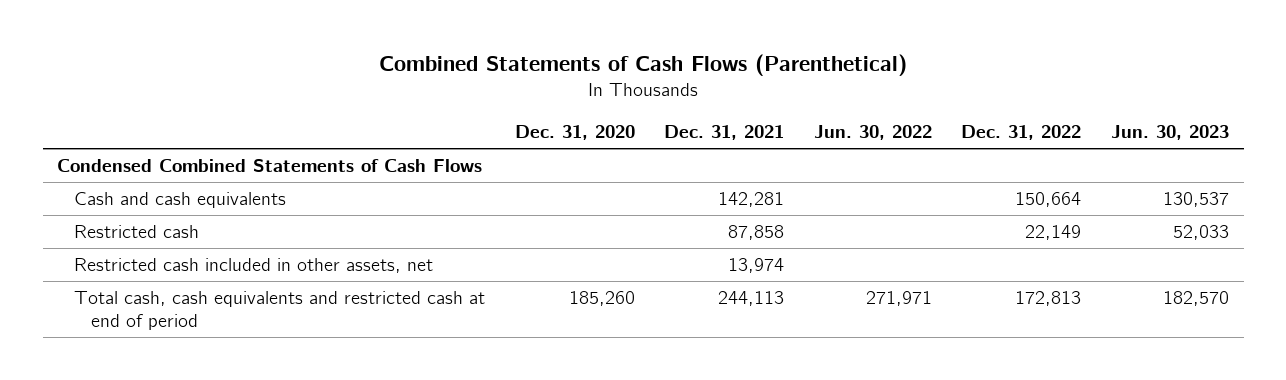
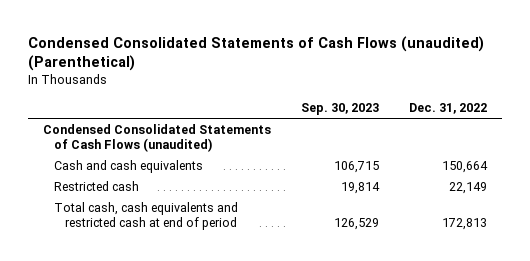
[379,54,908,77] Combined Statements of Cash Flows (Parenthetical) -> [28,35,485,72] Condensed Consolidated Statements of Cash Flows (unaudited) (Parenthetical)
[514,124,635,140] Dec. 31, 2020 -> none
[664,124,785,140] Dec. 31, 2021 -> none
[813,124,932,140] Jun. 30, 2022 -> none
[1110,124,1229,140] Jun. 30, 2023 -> none
none -> [301,102,380,115] Sep. 30, 2023
[57,159,483,173] Condensed Combined Statements of Cash Flows -> [43,124,272,152] Condensed Consolidated Statements of Cash Flows (unaudited)
[73,258,433,274] Restricted cash included in other assets, net -> none

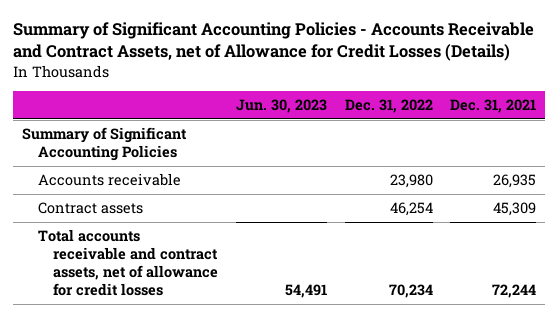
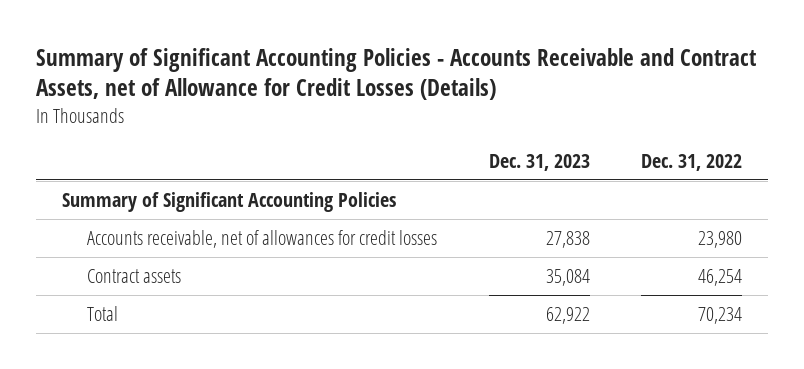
[236,98,328,113] Jun. 30, 2023 -> none
[450,98,537,113] Dec. 31, 2021 -> none
none -> [488,153,590,171] Dec. 31, 2023
[37,173,181,187] Accounts receivable -> [86,229,437,248] Accounts receivable, net of allowances for credit losses
[37,229,219,297] Total accounts receivable and contract assets, net of allowance for credit losses -> [86,305,118,321] Total

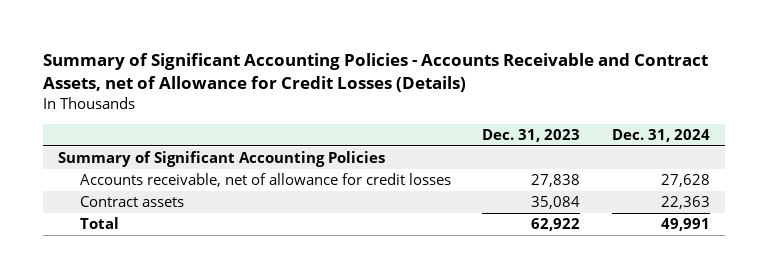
[641,153,743,171] Dec. 31, 2022 -> none
none -> [611,129,710,143] Dec. 31, 2024
[86,229,437,248] Accounts receivable, net of allowances for credit losses -> [79,173,451,188] Accounts receivable, net of allowance for credit losses

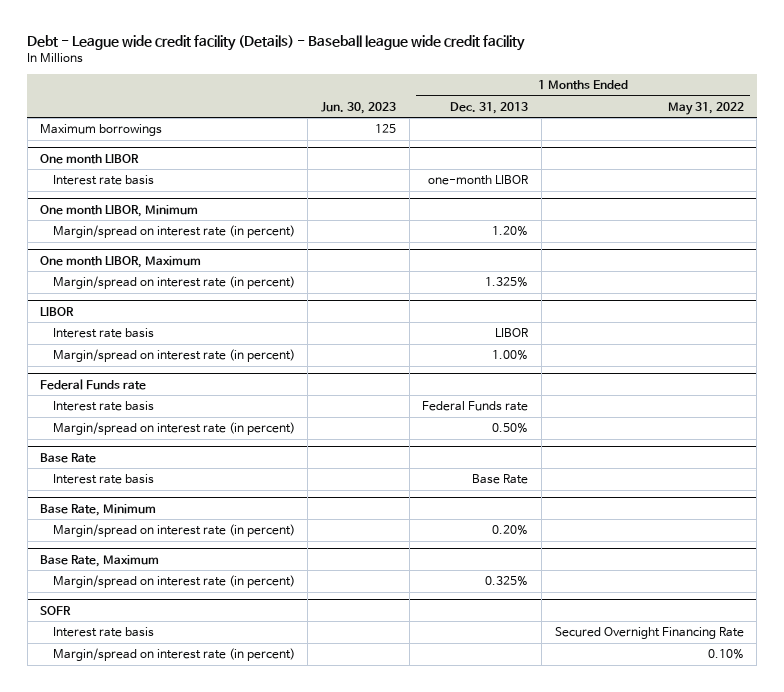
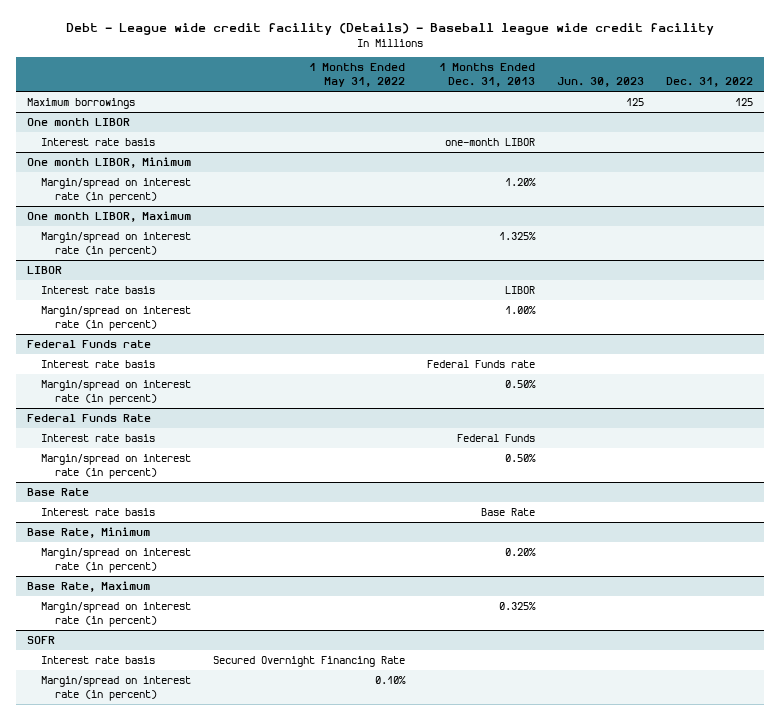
none -> [666,76,754,87] Dec. 31, 2022
none -> [26,414,151,423] Federal Funds Rate
none -> [41,434,156,443] Interest rate basis
none -> [41,454,192,479] Margin/spread on interest rate (in percent)

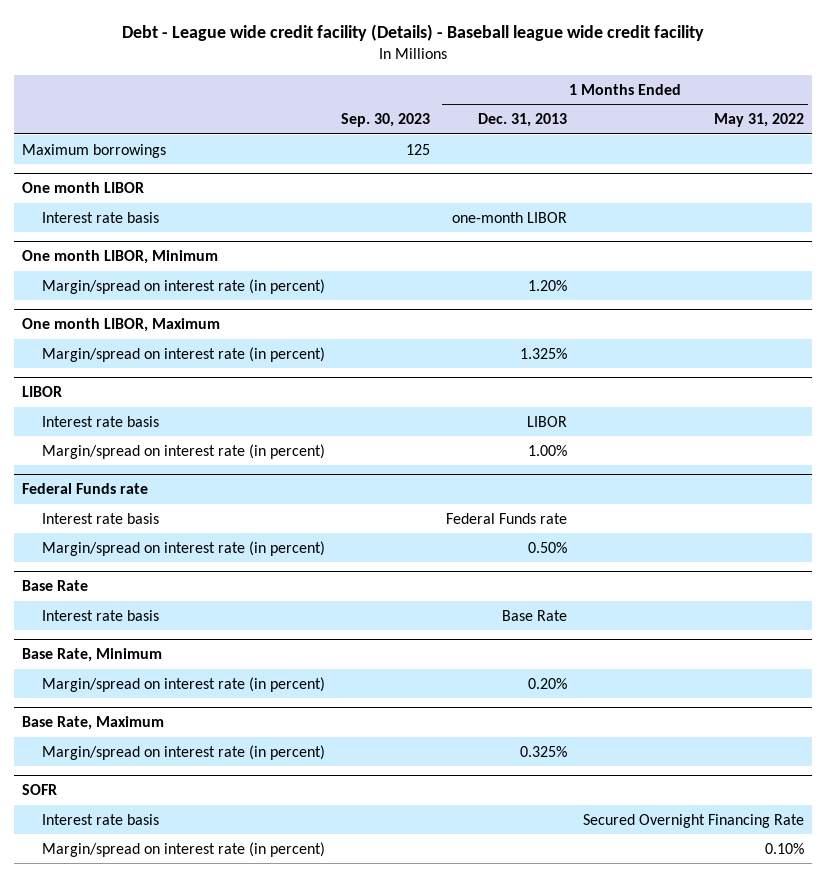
[557,76,645,87] Jun. 30, 2023 -> none
[666,76,754,87] Dec. 31, 2022 -> none
none -> [340,113,430,128] Sep. 30, 2023
[26,414,151,423] Federal Funds Rate -> none
[41,434,156,443] Interest rate basis -> none
[41,454,192,479] Margin/spread on interest rate (in percent) -> none

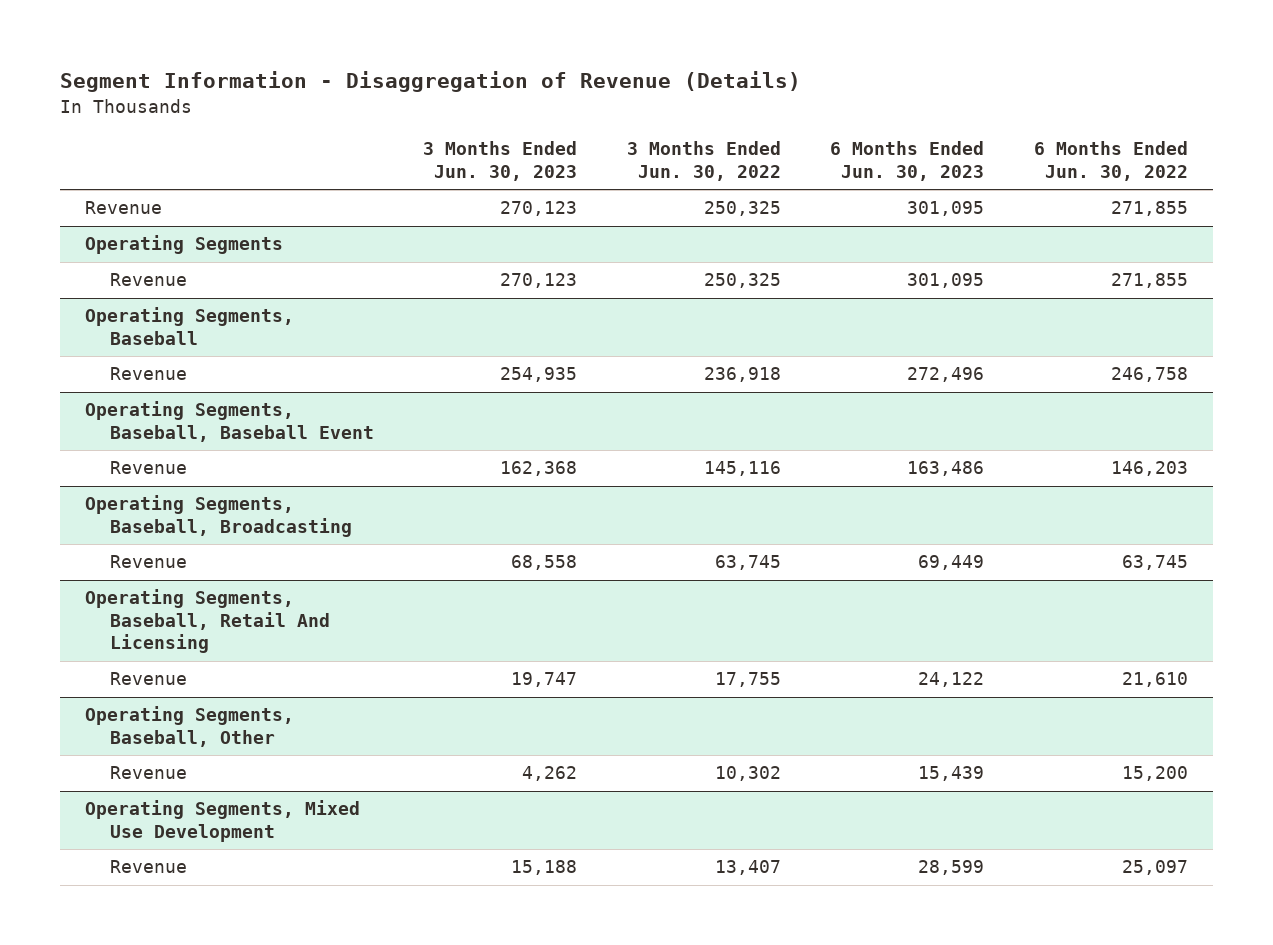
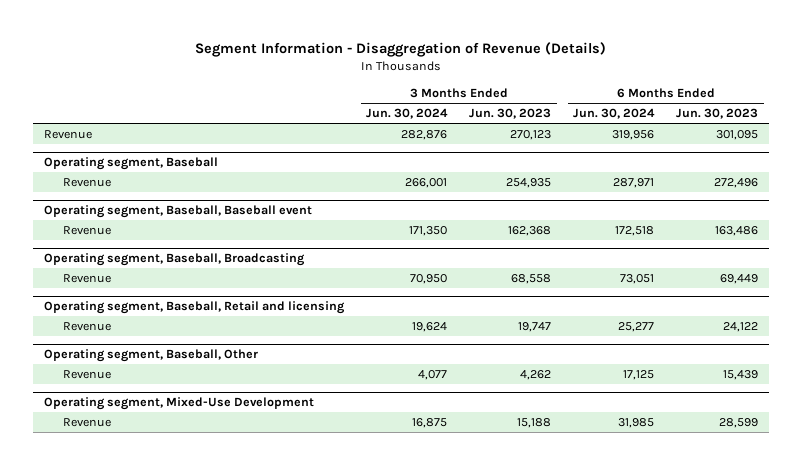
[626,141,781,181] 3 Months Ended Jun. 30, 2022 -> none
[1034,141,1189,181] 6 Months Ended Jun. 30, 2022 -> none
none -> [366,108,449,120] Jun. 30, 2024
none -> [573,108,656,120] Jun. 30, 2024
[85,235,284,255] Operating Segments -> none
[109,273,187,287] Revenue -> none
[85,307,295,345] Operating Segments, Baseball -> [44,157,219,171] Operating segment, Baseball
[85,401,374,442] Operating Segments, Baseball, Baseball Event -> [44,205,313,219] Operating segment, Baseball, Baseball event
[85,495,352,537] Operating Segments, Baseball, Broadcasting -> [44,253,306,267] Operating segment, Baseball, Broadcasting
[85,589,330,654] Operating Segments, Baseball, Retail And Licensing -> [44,301,346,315] Operating segment, Baseball, Retail and licensing
[85,706,295,747] Operating Segments, Baseball, Other -> [44,349,259,363] Operating segment, Baseball, Other
[85,800,361,842] Operating Segments, Mixed Use Development -> [44,397,315,411] Operating segment, Mixed-Use Development

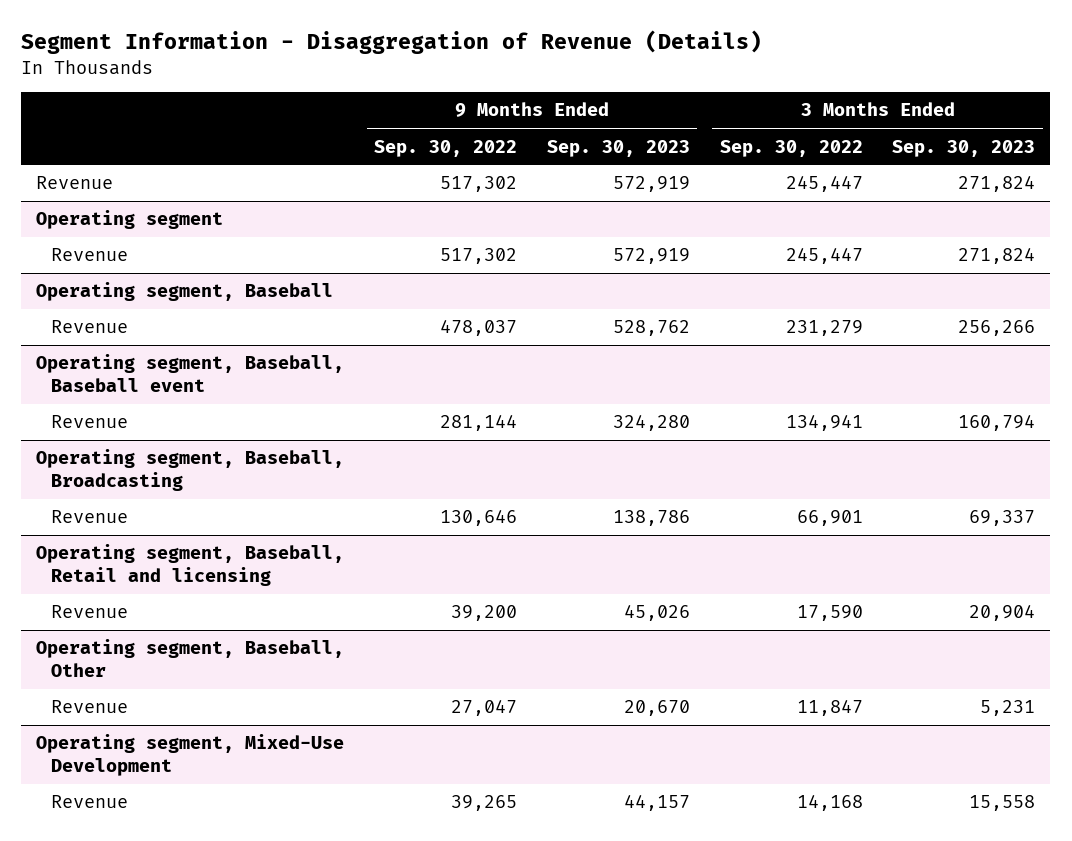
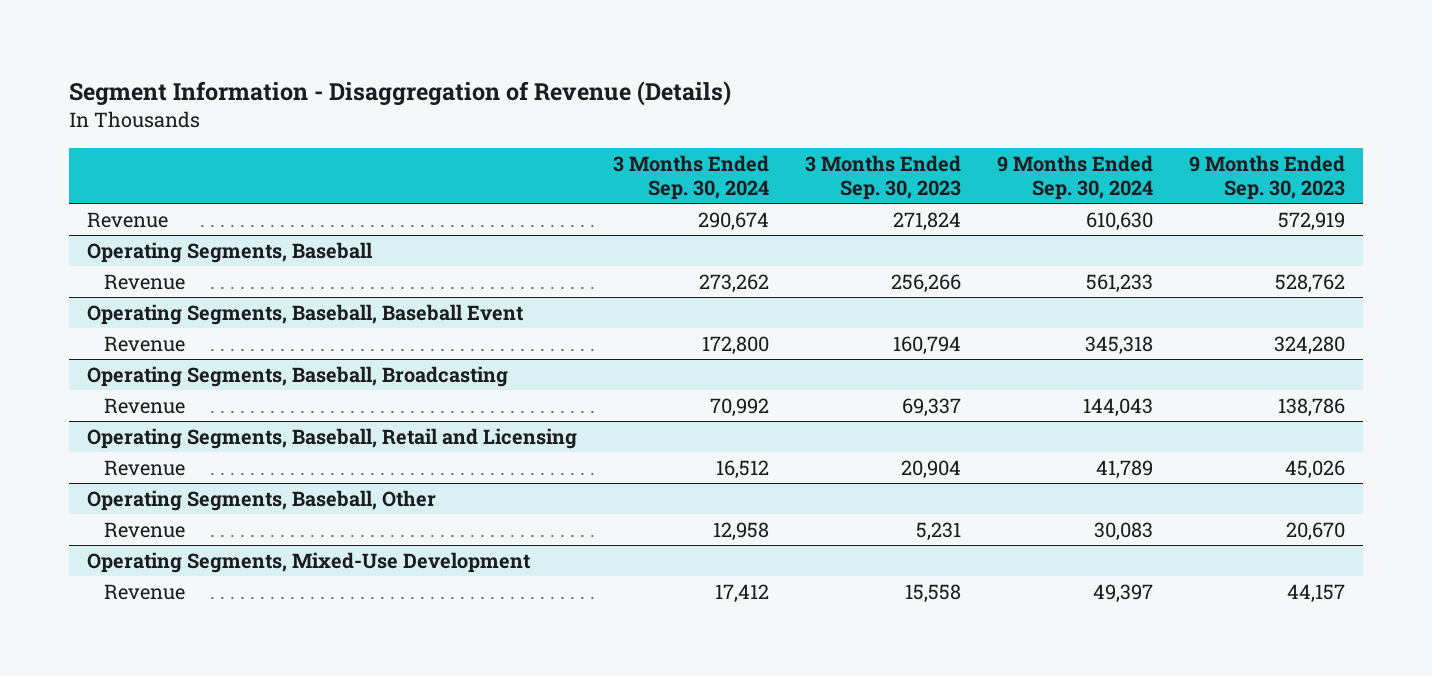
[373,139,517,157] Sep. 30, 2022 -> none
[719,139,863,157] Sep. 30, 2022 -> none
none -> [612,154,769,200] 3 Months Ended Sep. 30, 2024
none -> [996,154,1153,200] 9 Months Ended Sep. 30, 2024
[36,210,224,230] Operating segment -> none
[50,248,128,262] Revenue -> none
[36,282,334,302] Operating segment, Baseball -> [86,242,373,264] Operating Segments, Baseball
[36,354,345,392] Operating segment, Baseball, Baseball event -> [86,304,523,326] Operating Segments, Baseball, Baseball Event
[36,449,345,491] Operating segment, Baseball, Broadcasting -> [86,366,508,388] Operating Segments, Baseball, Broadcasting
[36,544,345,586] Operating segment, Baseball, Retail and licensing -> [86,428,577,450] Operating Segments, Baseball, Retail and Licensing
[36,639,345,677] Operating segment, Baseball, Other -> [86,490,436,512] Operating Segments, Baseball, Other
[36,734,345,776] Operating segment, Mixed-Use Development -> [86,552,530,574] Operating Segments, Mixed-Use Development

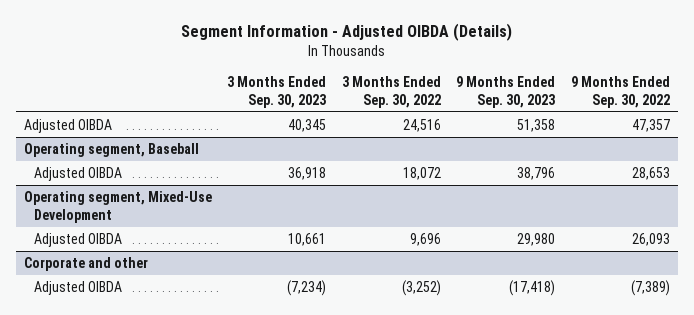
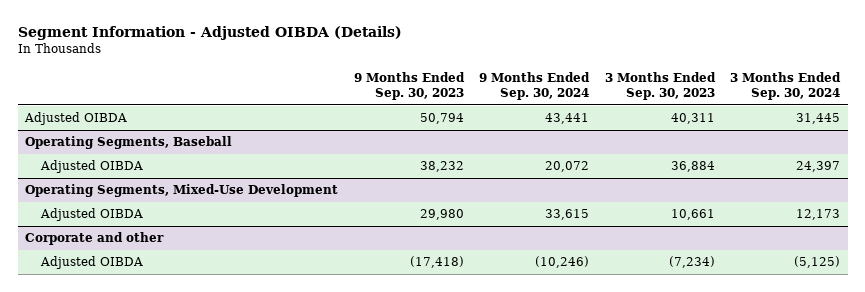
[341,76,441,108] 3 Months Ended Sep. 30, 2022 -> none
[570,76,670,108] 9 Months Ended Sep. 30, 2022 -> none
none -> [479,71,591,101] 9 Months Ended Sep. 30, 2024
none -> [729,71,841,101] 3 Months Ended Sep. 30, 2024
[288,119,327,133] 40,345 -> [670,113,715,125] 40,311
[517,119,556,133] 51,358 -> [419,113,464,125] 50,794
[23,143,199,158] Operating segment, Baseball -> [25,136,233,150] Operating Segments, Baseball
[288,167,327,181] 36,918 -> [670,161,715,173] 36,884
[517,167,556,181] 38,796 -> [419,161,464,173] 38,232
[23,191,212,223] Operating segment, Mixed-Use Development -> [25,184,339,198] Operating Segments, Mixed-Use Development

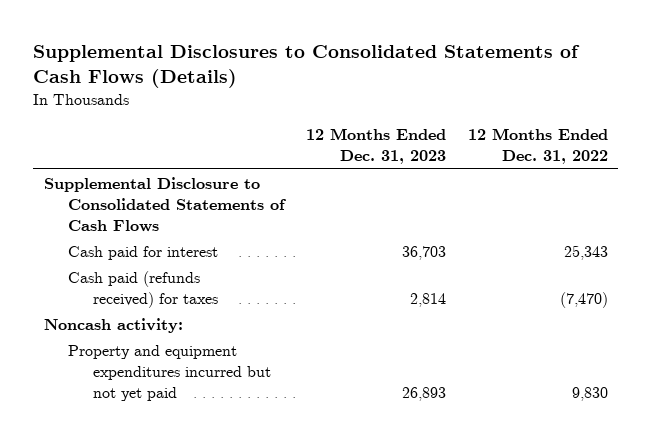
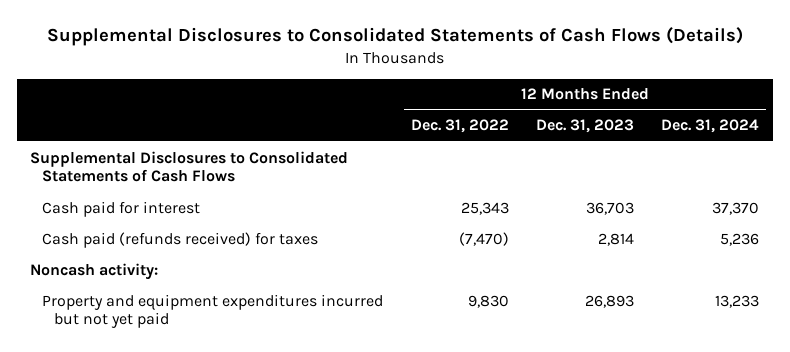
none -> [661,119,760,134] Dec. 31, 2024
[43,176,287,232] Supplemental Disclosure to Consolidated Statements of Cash Flows -> [30,150,349,183] Supplemental Disclosures to Consolidated Statements of Cash Flows

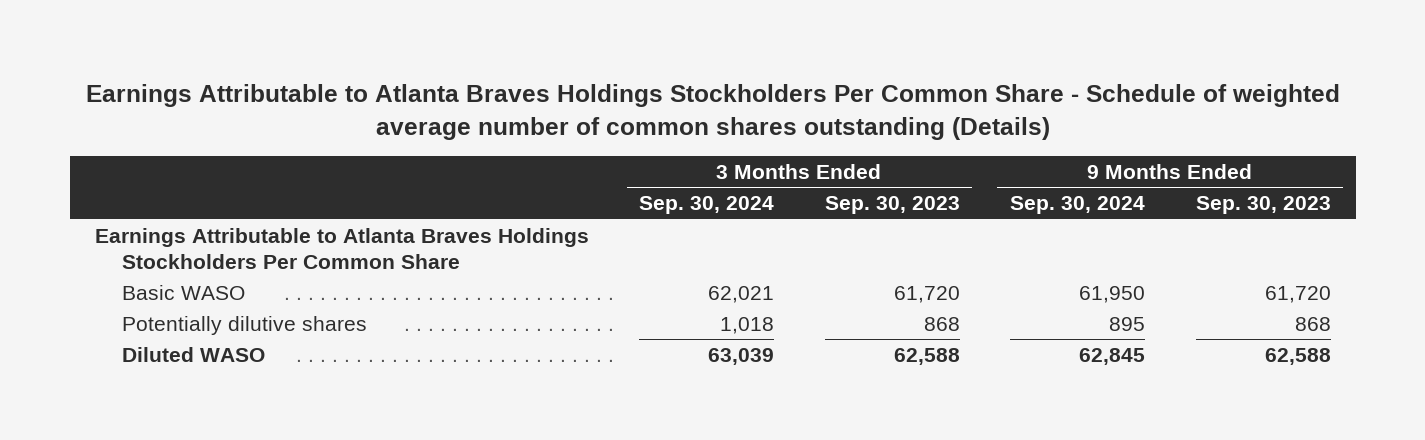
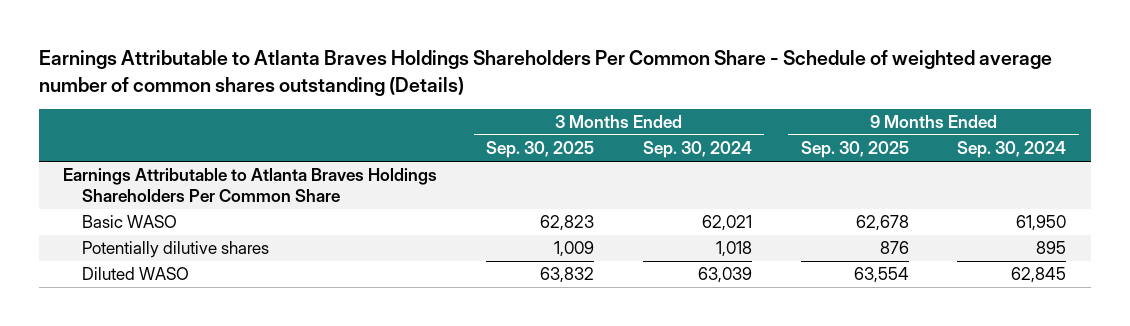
[85,84,1340,141] Earnings Attributable to Atlanta Braves Holdings Stockholders Per Common Share - Schedule of weighted average number of common shares outstanding (Details) -> [38,50,1052,96] Earnings Attributable to Atlanta Braves Holdings Shareholders Per Common Share - Schedule of weighted average number of common shares outstanding (Details)
[824,196,960,215] Sep. 30, 2023 -> none
[1195,196,1331,215] Sep. 30, 2023 -> none
none -> [486,141,595,159] Sep. 30, 2025
none -> [800,141,909,159] Sep. 30, 2025
[94,227,589,269] Earnings Attributable to Atlanta Braves Holdings Stockholders Per Common Share -> [63,168,438,202] Earnings Attributable to Atlanta Braves Holdings Shareholders Per Common Share

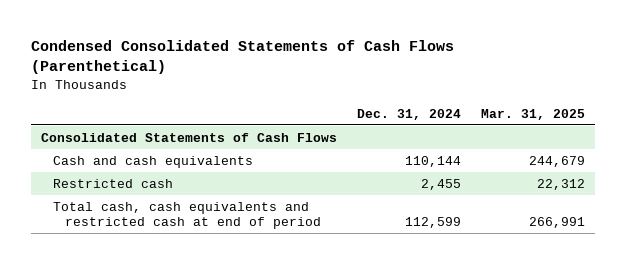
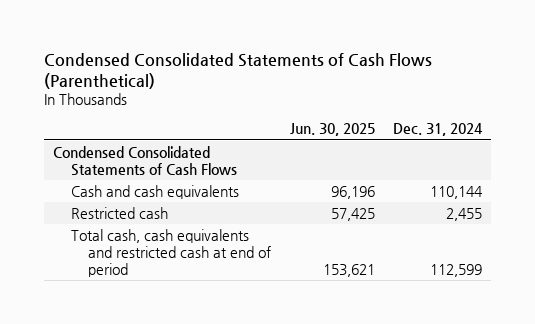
[480,108,585,120] Mar. 31, 2025 -> none
none -> [289,123,375,137] Jun. 30, 2025
[40,132,337,142] Consolidated Statements of Cash Flows -> [53,145,237,176] Condensed Consolidated Statements of Cash Flows

